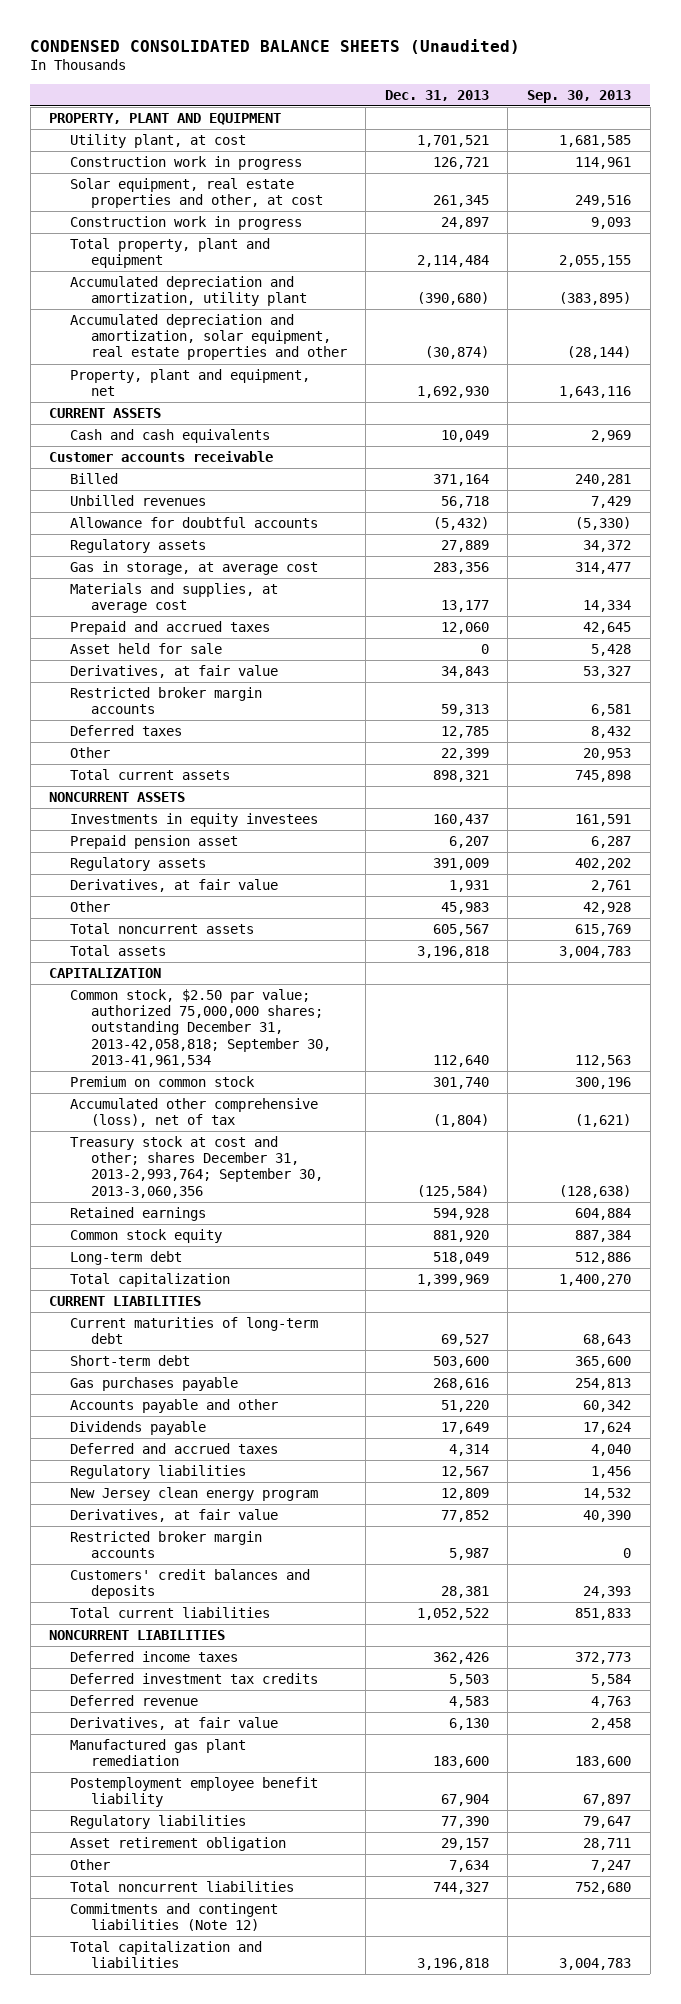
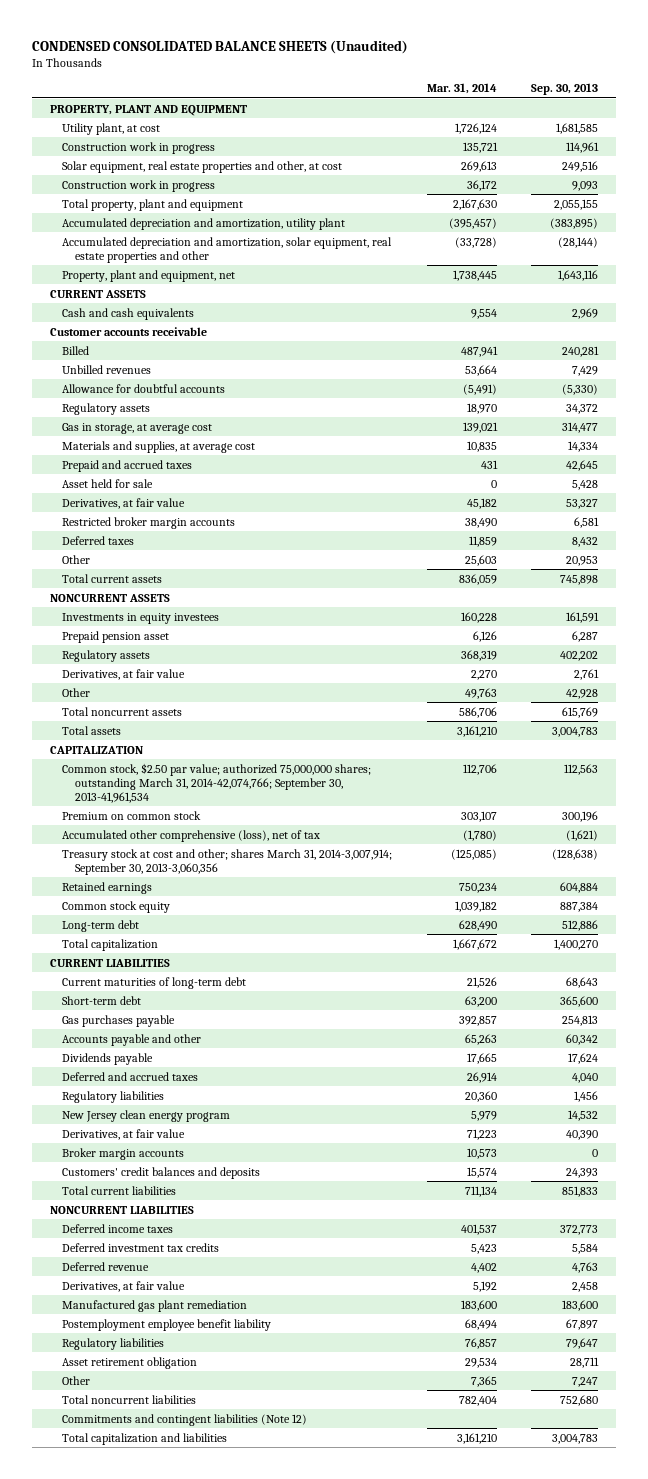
[384,89,489,101] Dec. 31, 2013 -> none
none -> [426,83,497,95] Mar. 31, 2014
[70,989,331,1067] Common stock, $2.50 par value; authorized 75,000,000 shares; outstanding December 31, 2013-42,058,818; September 30, 2013-41,961,534 -> [62,762,372,803] Common stock, $2.50 par value; authorized 75,000,000 shares; outstanding March 31, 2014-42,074,766; September 30, 2013-41,961,534
[70,1136,323,1198] Treasury stock at cost and other; shares December 31, 2013-2,993,764; September 30, 2013-3,060,356 -> [62,848,393,875] Treasury stock at cost and other; shares March 31, 2014-3,007,914; September 30, 2013-3,060,356
[70,1531,263,1559] Restricted broker margin accounts -> [62,1147,185,1160] Broker margin accounts

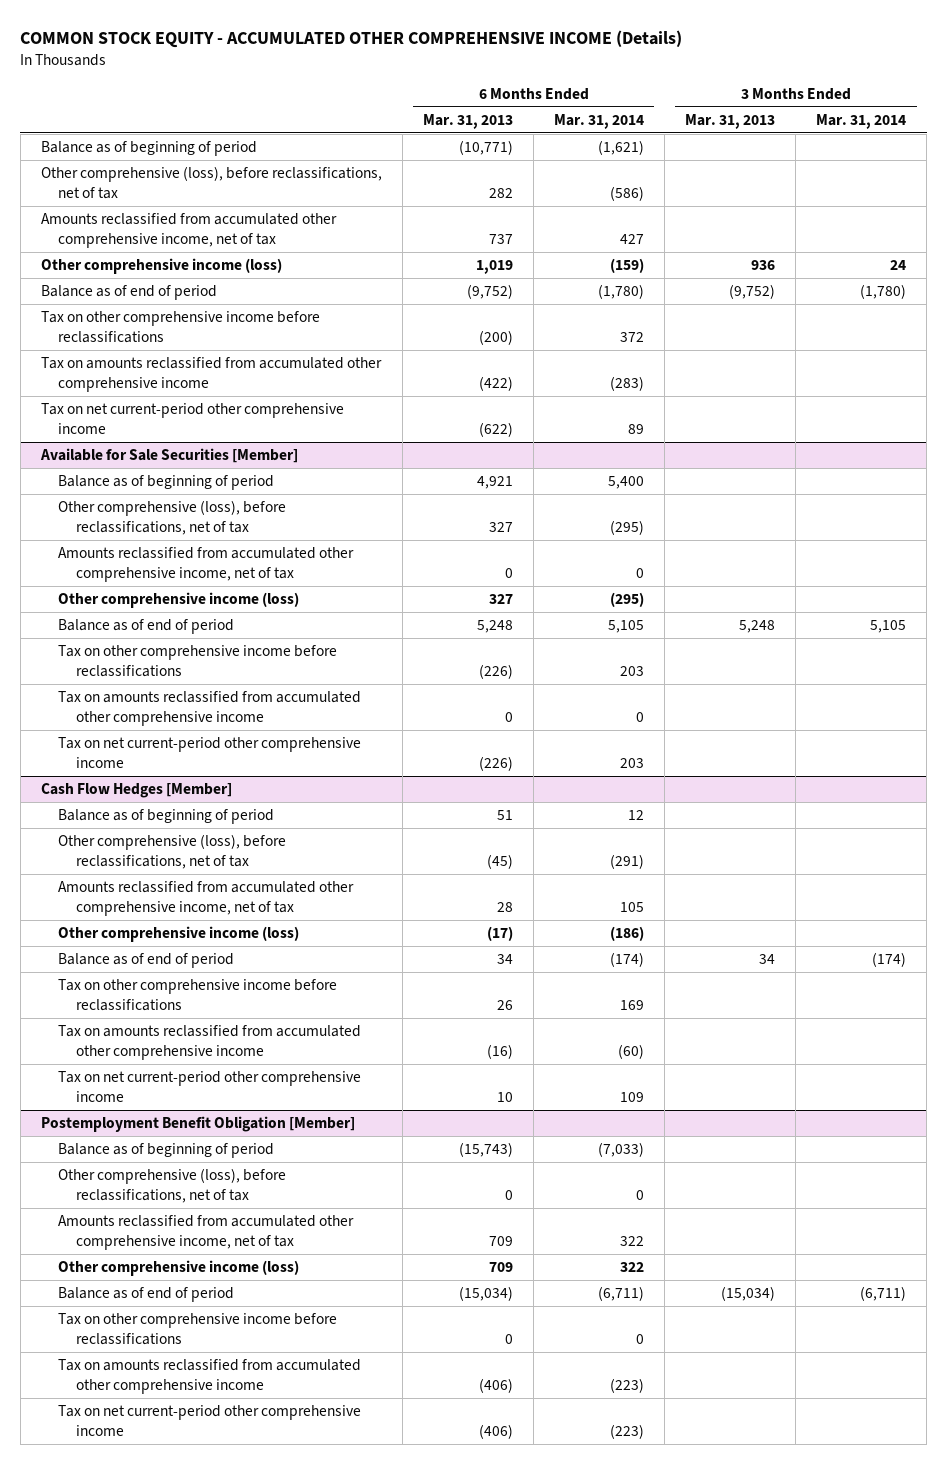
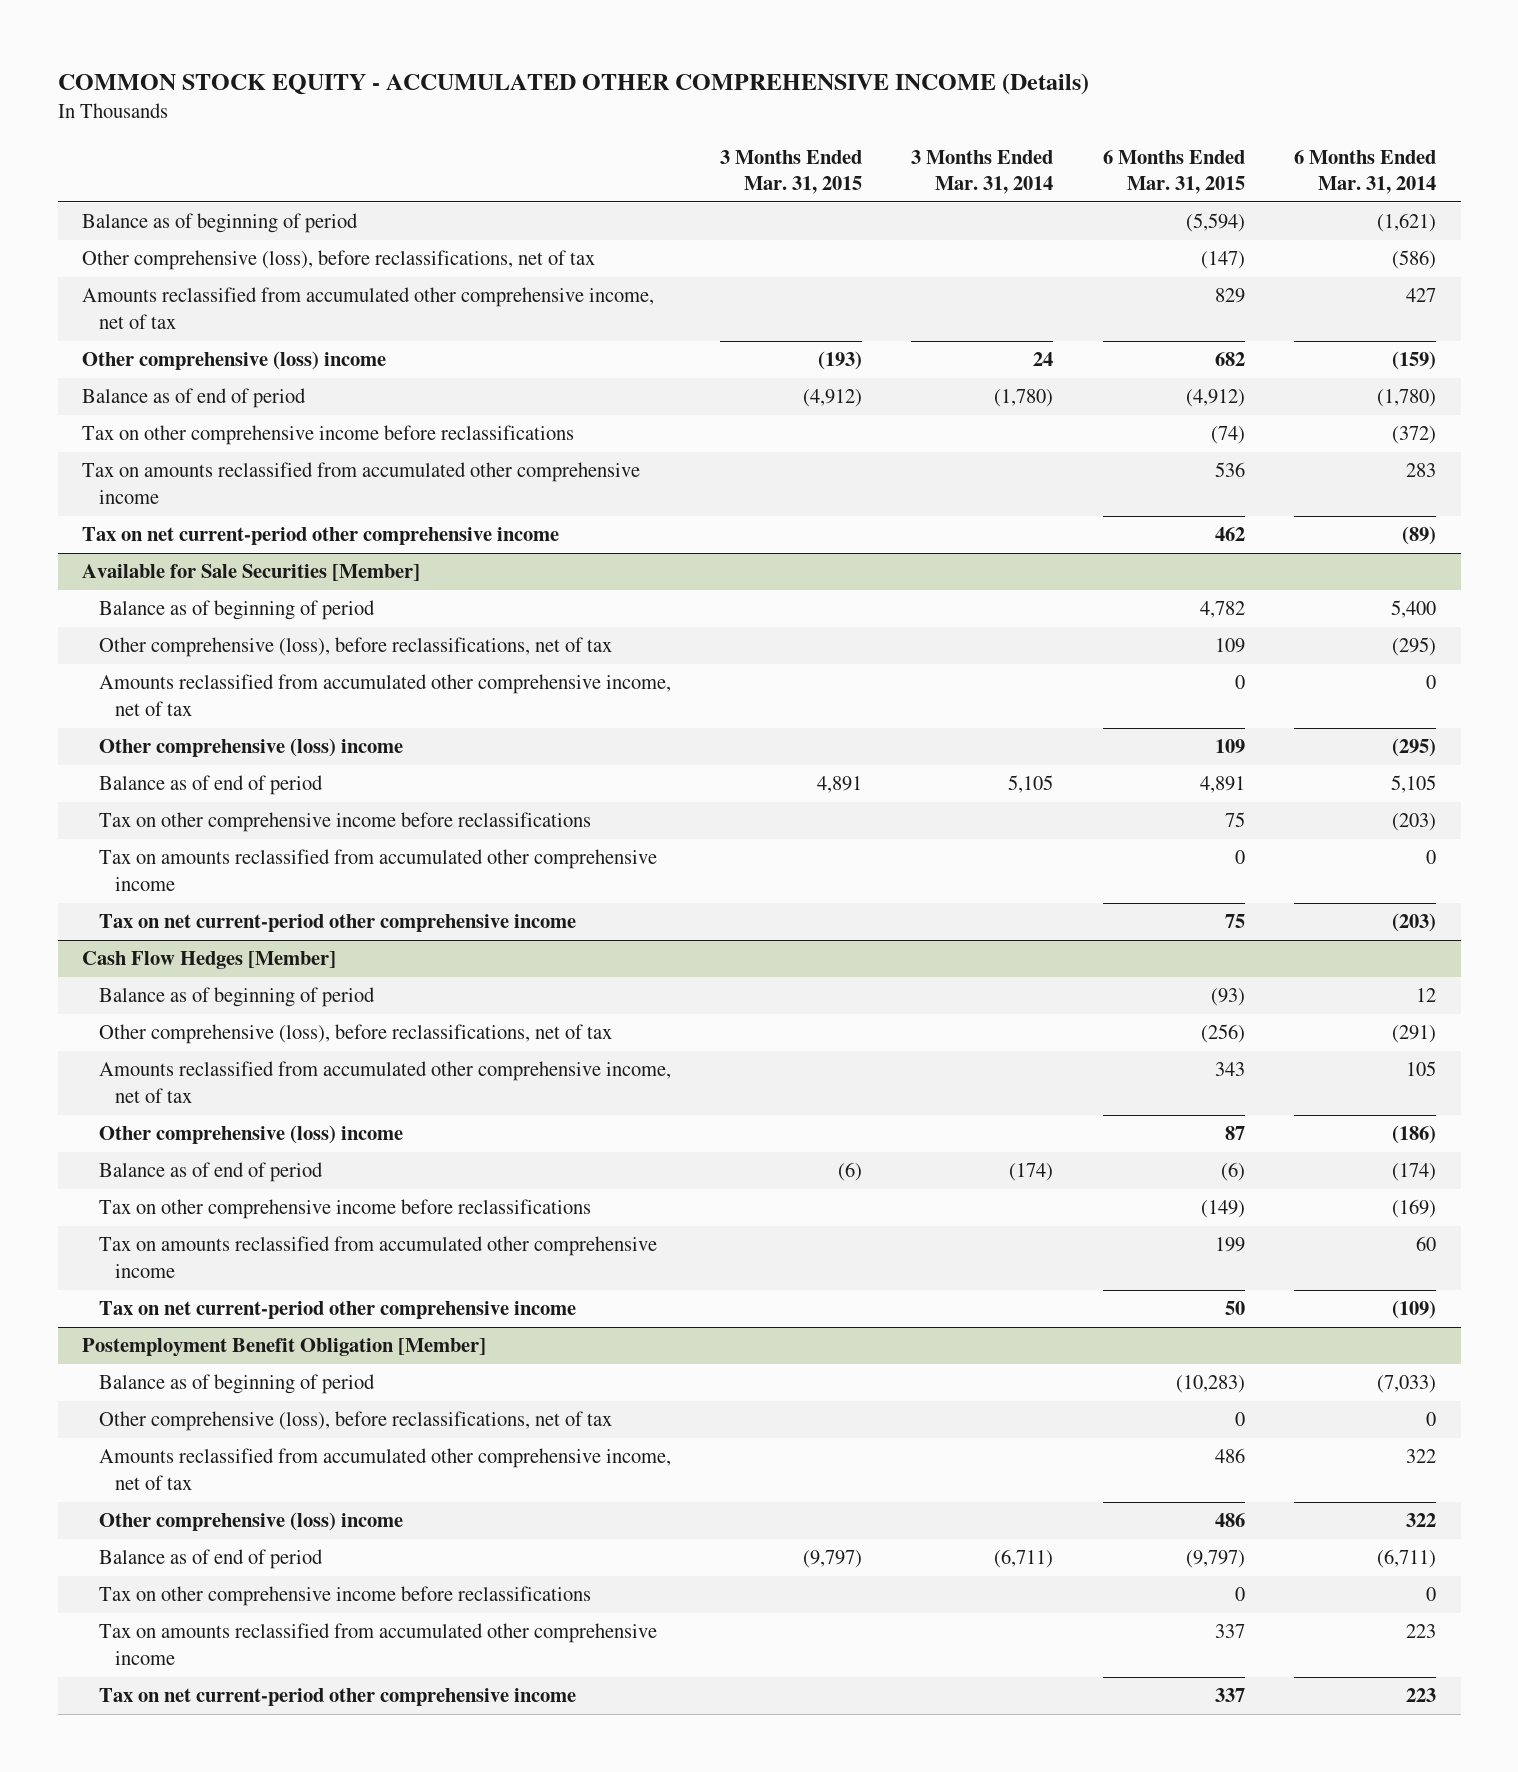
[423,113,514,129] Mar. 31, 2013 -> none
[685,113,776,129] Mar. 31, 2013 -> none
none -> [719,149,862,195] 3 Months Ended Mar. 31, 2015
none -> [1102,149,1245,195] 6 Months Ended Mar. 31, 2015
[41,258,283,275] Other comprehensive income (loss) -> [82,351,387,371] Other comprehensive (loss) income
[620,331,645,342] 372 -> [1391,426,1436,445] (372)
[610,375,645,391] (283) -> [1405,463,1436,478] 283
[628,423,645,434] 89 -> [1401,526,1436,546] (89)
[58,592,300,609] Other comprehensive income (loss) -> [98,738,403,758] Other comprehensive (loss) income
[620,665,645,676] 203 -> [1391,813,1436,832] (203)
[620,757,645,768] 203 -> [1391,913,1436,933] (203)
[58,926,300,943] Other comprehensive income (loss) -> [98,1125,403,1145] Other comprehensive (loss) income
[620,999,645,1010] 169 -> [1391,1199,1436,1219] (169)
[618,1043,645,1059] (60) -> [1415,1236,1436,1252] 60
[620,1091,645,1102] 109 -> [1391,1300,1436,1320] (109)
[58,1260,300,1277] Other comprehensive income (loss) -> [98,1512,403,1532] Other comprehensive (loss) income
[610,1377,645,1393] (223) -> [1405,1624,1436,1639] 223
[610,1423,645,1439] (223) -> [1405,1688,1436,1703] 223

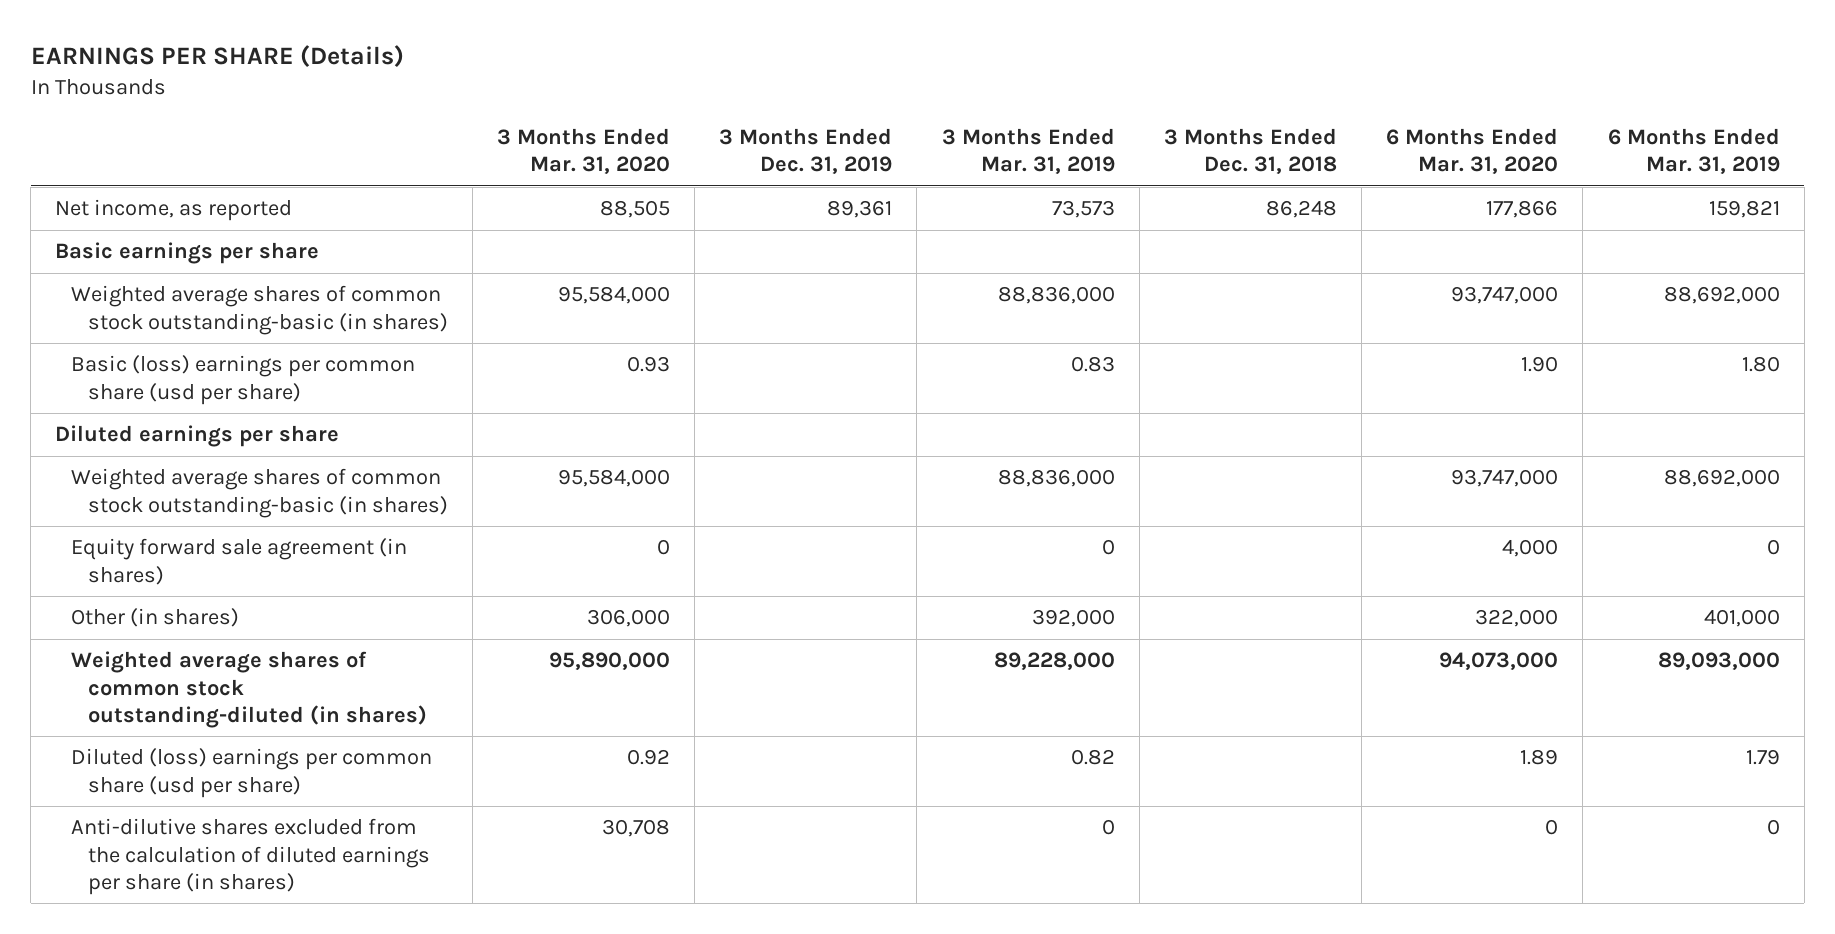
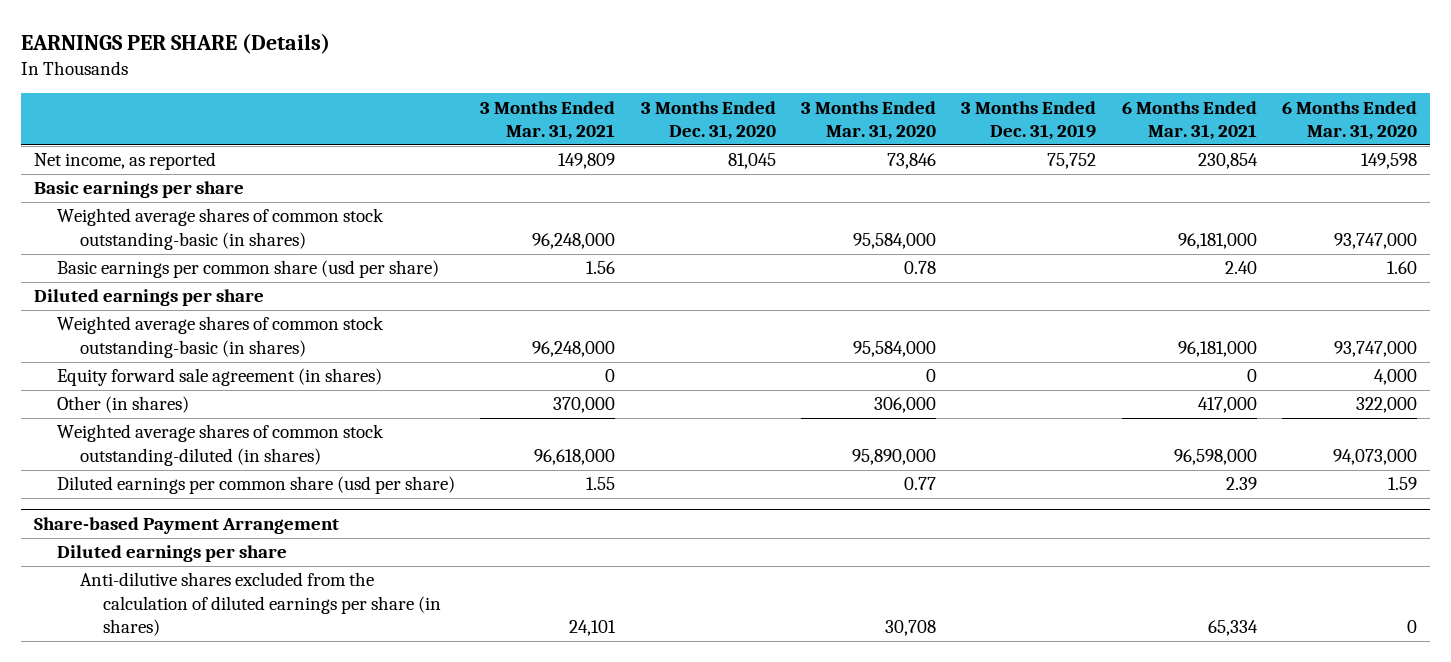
[941,128,1115,175] 3 Months Ended Mar. 31, 2019 -> none
[1163,128,1337,175] 3 Months Ended Dec. 31, 2018 -> none
[1607,128,1780,175] 6 Months Ended Mar. 31, 2019 -> none
none -> [480,100,616,140] 3 Months Ended Mar. 31, 2021
none -> [640,100,776,140] 3 Months Ended Dec. 31, 2020
none -> [1121,100,1257,140] 6 Months Ended Mar. 31, 2021
[599,200,670,219] 88,505 -> [887,153,937,170] 73,846
[827,200,893,219] 89,361 -> [1047,153,1097,170] 75,752
[1486,200,1559,219] 177,866 -> [1361,153,1418,170] 149,598
[71,355,416,405] Basic (loss) earnings per common share (usd per share) -> [56,260,439,279] Basic earnings per common share (usd per share)
[626,356,670,373] 0.93 -> [904,261,937,275] 0.78
[1521,356,1559,373] 1.90 -> [1387,261,1418,275] 1.60
[71,748,433,798] Diluted (loss) earnings per common share (usd per share) -> [56,476,455,495] Diluted earnings per common share (usd per share)
[626,749,670,766] 0.92 -> [904,477,937,491] 0.77
[1520,749,1559,766] 1.89 -> [1388,477,1418,491] 1.59
none -> [33,517,339,535] Share-based Payment Arrangement
none -> [56,545,287,563] Diluted earnings per share

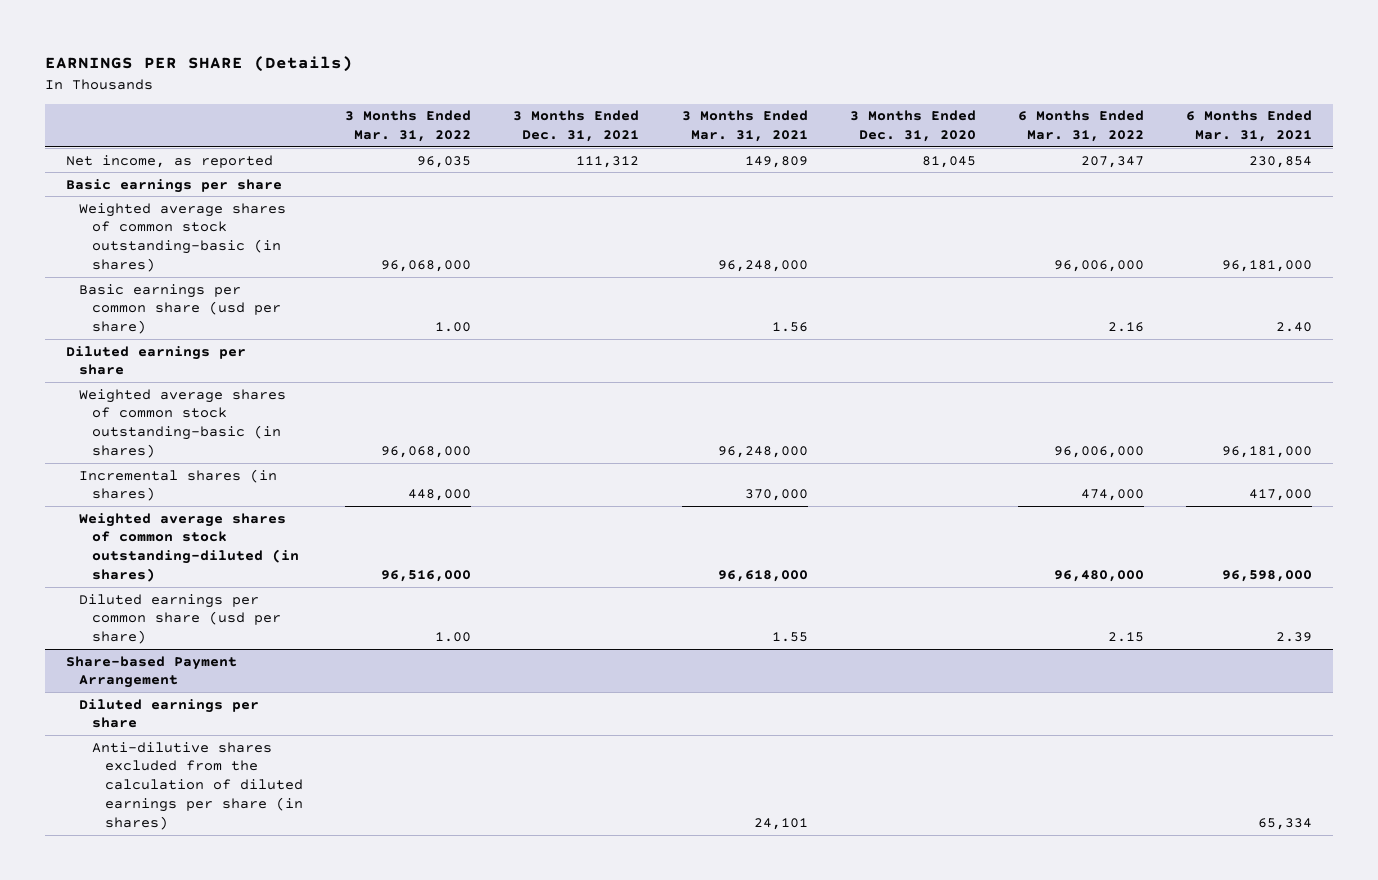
[801,100,937,140] 3 Months Ended Mar. 31, 2020 -> none
[961,100,1097,140] 3 Months Ended Dec. 31, 2019 -> none
[1282,100,1418,140] 6 Months Ended Mar. 31, 2020 -> none
none -> [345,110,472,143] 3 Months Ended Mar. 31, 2022
none -> [513,110,640,143] 3 Months Ended Dec. 31, 2021
none -> [1017,110,1144,143] 6 Months Ended Mar. 31, 2022
[56,368,382,387] Equity forward sale agreement (in shares) -> none
[56,396,189,414] Other (in shares) -> [78,468,277,502] Incremental shares (in shares)

